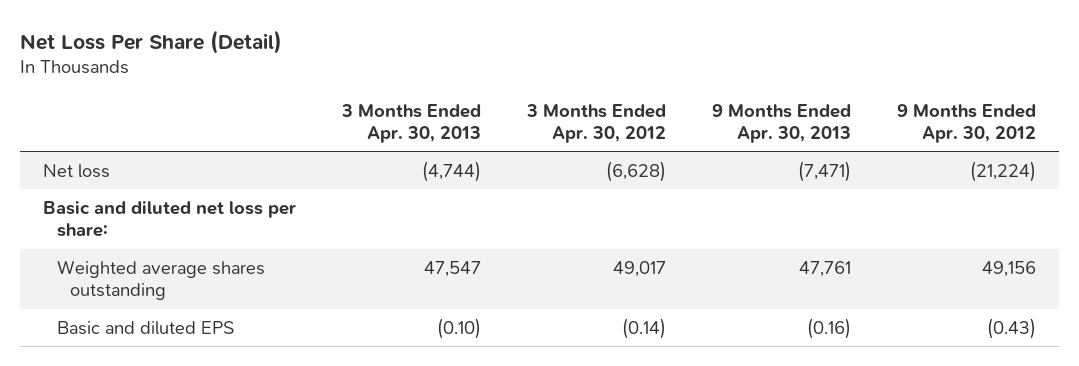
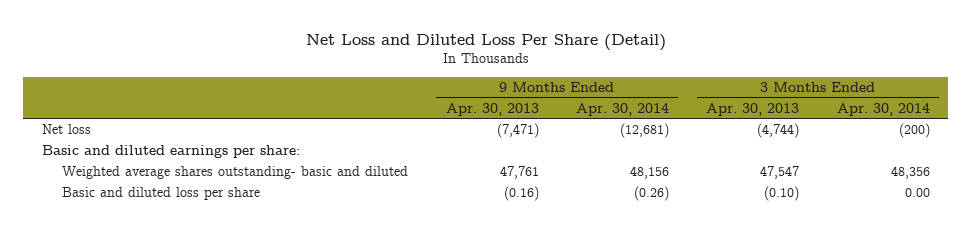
[20,29,283,54] Net Loss Per Share (Detail) -> [305,33,666,51] Net Loss and Diluted Loss Per Share (Detail)
[526,103,667,144] 3 Months Ended Apr. 30, 2012 -> none
[897,103,1037,144] 9 Months Ended Apr. 30, 2012 -> none
none -> [576,102,670,116] Apr. 30, 2014
none -> [836,102,930,116] Apr. 30, 2014
[43,200,297,238] Basic and diluted net loss per share: -> [42,145,301,159] Basic and diluted earnings per share:
[56,259,265,301] Weighted average shares outstanding -> [62,166,409,180] Weighted average shares outstanding- basic and diluted
[56,320,234,335] Basic and diluted EPS -> [62,187,261,201] Basic and diluted loss per share

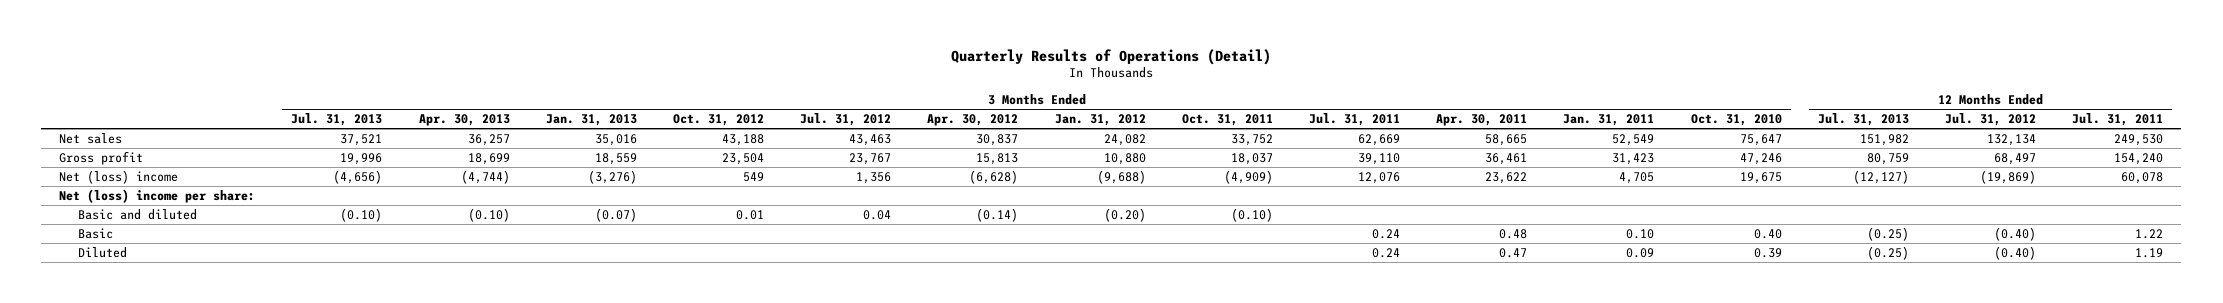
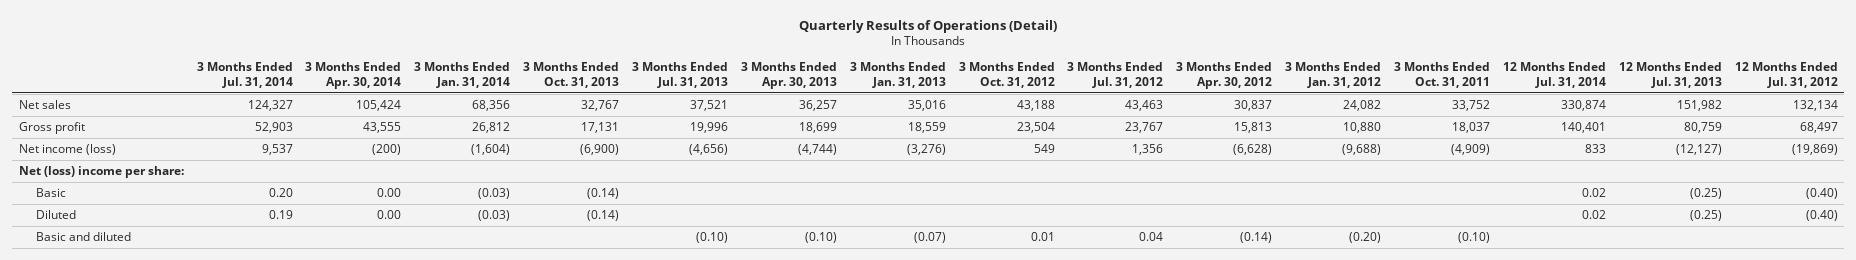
[1309,113,1401,127] Jul. 31, 2011 -> none
[1436,114,1528,127] Apr. 30, 2011 -> none
[1563,114,1655,127] Jan. 31, 2011 -> none
[1690,114,1782,127] Oct. 31, 2010 -> none
[2072,113,2164,127] Jul. 31, 2011 -> none
none -> [196,62,293,88] 3 Months Ended Jul. 31, 2014
none -> [305,62,402,89] 3 Months Ended Apr. 30, 2014
none -> [414,62,511,88] 3 Months Ended Jan. 31, 2014
none -> [523,62,620,88] 3 Months Ended Oct. 31, 2013
none -> [1502,62,1606,88] 12 Months Ended Jul. 31, 2014
[59,170,179,185] Net (loss) income -> [18,143,116,155] Net income (loss)
[78,209,198,221] Basic and diluted -> [35,231,131,241] Basic and diluted

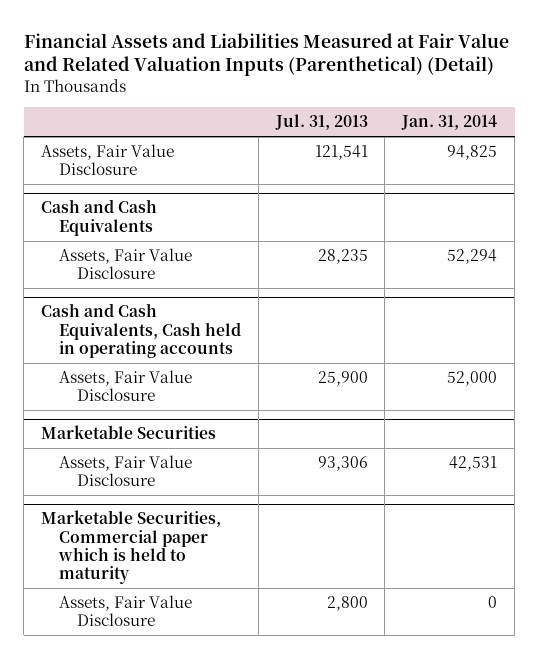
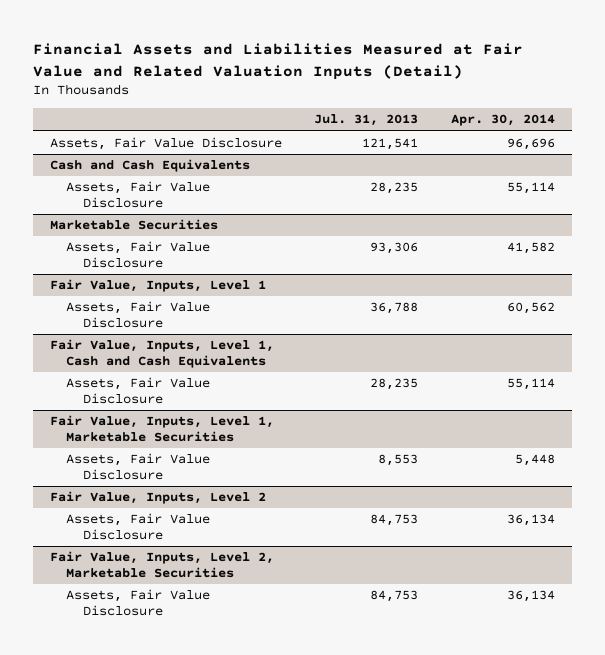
[23,32,509,77] Financial Assets and Liabilities Measured at Fair Value and Related Valuation Inputs (Parenthetical) (Detail) -> [33,43,524,80] Financial Assets and Liabilities Measured at Fair Value and Related Valuation Inputs (Detail)
[401,115,498,131] Jan. 31, 2014 -> none
none -> [451,114,556,127] Apr. 30, 2014
[41,303,241,358] Cash and Cash Equivalents, Cash held in operating accounts -> none
[58,370,192,402] Assets, Fair Value Disclosure -> none
[41,510,222,585] Marketable Securities, Commercial paper which is held to maturity -> none
none -> [49,279,266,293] Fair Value, Inputs, Level 1
[326,596,368,612] 2,800 -> [370,302,419,315] 36,788
none -> [49,339,274,369] Fair Value, Inputs, Level 1, Cash and Cash Equivalents
none -> [66,377,211,405] Assets, Fair Value Disclosure
none -> [49,415,274,443] Fair Value, Inputs, Level 1, Marketable Securities
none -> [66,453,211,481] Assets, Fair Value Disclosure
none -> [49,491,266,505] Fair Value, Inputs, Level 2
none -> [66,513,211,541] Assets, Fair Value Disclosure
none -> [49,551,274,579] Fair Value, Inputs, Level 2, Marketable Securities
none -> [66,589,211,617] Assets, Fair Value Disclosure

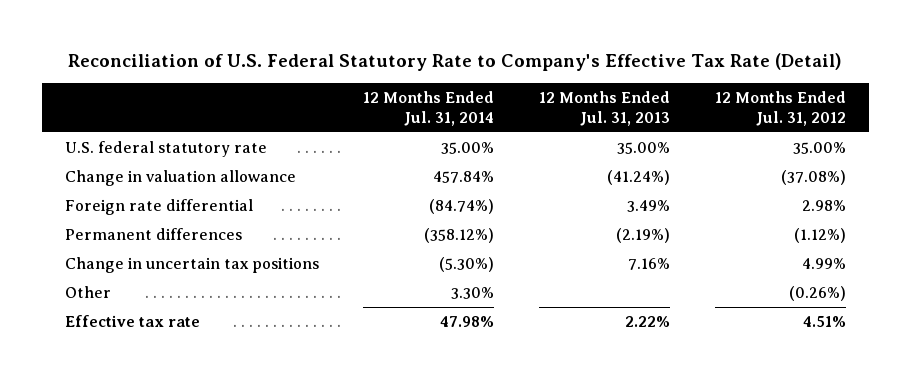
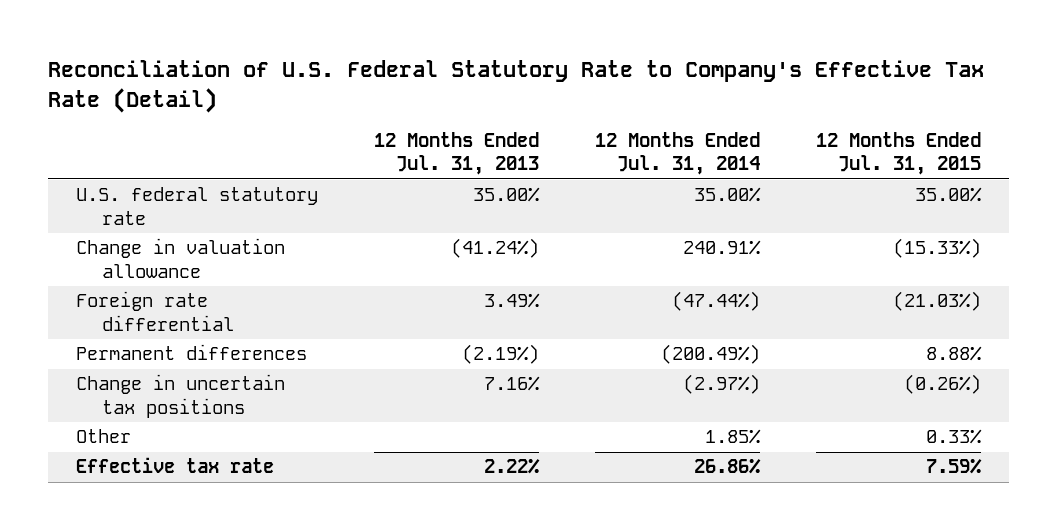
[715,90,847,126] 12 Months Ended Jul. 31, 2012 -> none
none -> [815,131,981,176] 12 Months Ended Jul. 31, 2015
[433,170,495,183] 457.84% -> [682,240,761,256] 240.91%
[429,198,495,214] (84.74%) -> [671,291,760,312] (47.44%)
[424,227,495,243] (358.12%) -> [660,344,760,365] (200.49%)
[439,256,495,272] (5.30%) -> [682,374,760,395] (2.97%)
[451,286,495,299] 3.30% -> [704,429,761,445] 1.85%
[440,315,495,327] 47.98% -> [693,459,761,475] 26.86%

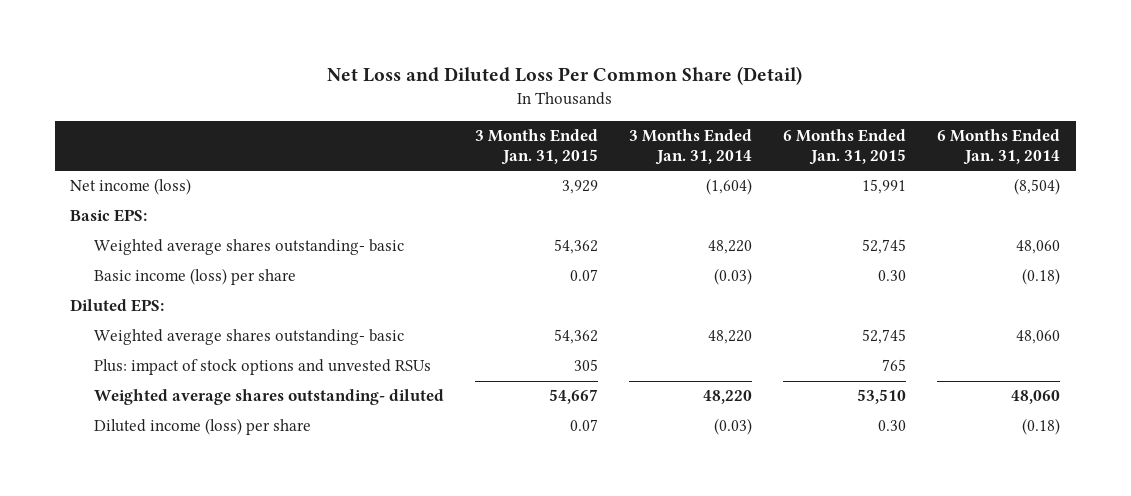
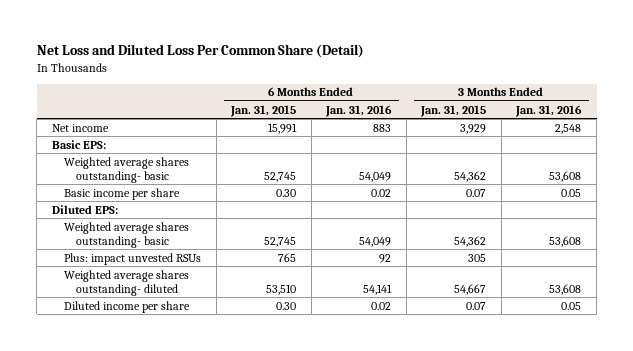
[629,128,753,165] 3 Months Ended Jan. 31, 2014 -> none
[937,128,1061,165] 6 Months Ended Jan. 31, 2014 -> none
none -> [325,104,393,117] Jan. 31, 2016
none -> [515,104,583,117] Jan. 31, 2016
[70,178,192,196] Net income (loss) -> [51,123,109,132] Net income
[93,268,296,286] Basic income (loss) per share -> [63,187,180,200] Basic income per share
[93,359,431,376] Plus: impact of stock options and unvested RSUs -> [63,252,201,265] Plus: impact unvested RSUs
[93,418,311,436] Diluted income (loss) per share -> [63,300,190,313] Diluted income per share

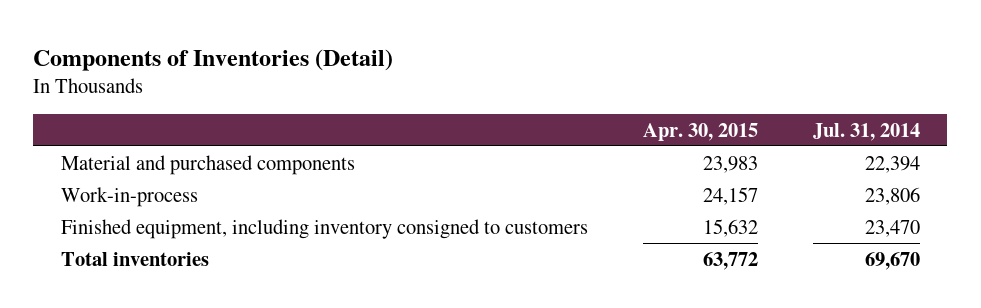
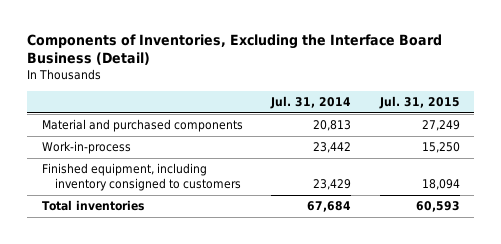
[33,48,394,71] Components of Inventories (Detail) -> [27,34,443,66] Components of Inventories, Excluding the Interface Board Business (Detail)
[642,122,758,141] Apr. 30, 2015 -> none
none -> [378,96,460,110] Jul. 31, 2015
[864,155,920,173] 22,394 -> [313,120,352,132] 20,813
[864,186,920,205] 23,806 -> [313,142,352,154] 23,442
[864,219,920,237] 23,470 -> [313,178,352,190] 23,429
[864,251,920,270] 69,670 -> [307,201,352,213] 67,684

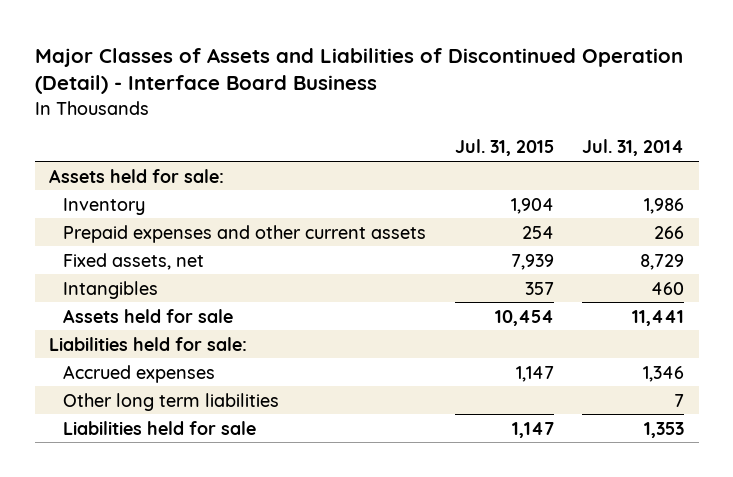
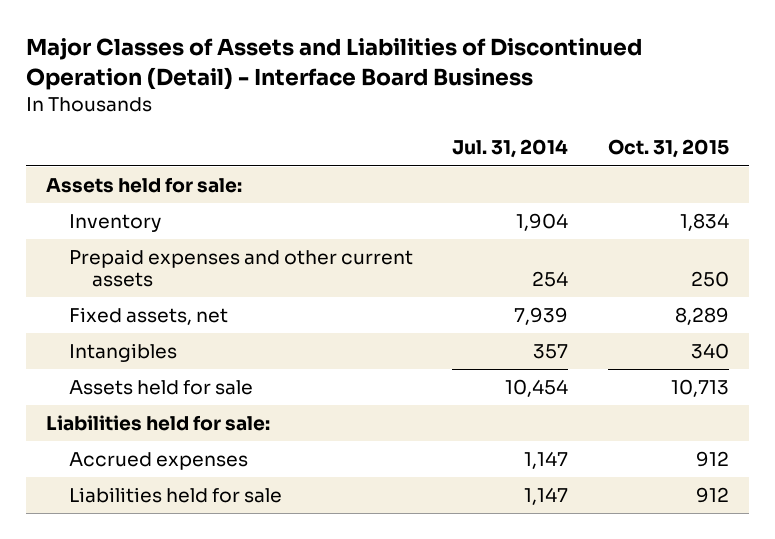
[454,139,554,157] Jul. 31, 2015 -> none
none -> [607,139,729,159] Oct. 31, 2015
[644,197,685,214] 1,986 -> [516,212,569,231] 1,904
[654,225,685,239] 266 -> [532,271,569,288] 254
[640,253,685,270] 8,729 -> [514,306,569,325] 7,939
[651,281,685,295] 460 -> [533,343,569,359] 357
[632,309,685,326] 11,441 -> [505,378,569,397] 10,454
[63,392,280,411] Other long term liabilities -> none
[643,365,685,382] 1,346 -> [524,450,569,469] 1,147
[644,421,685,438] 1,353 -> [524,486,569,505] 1,147

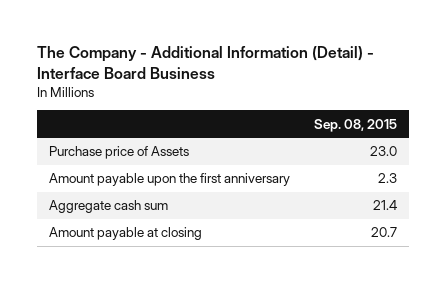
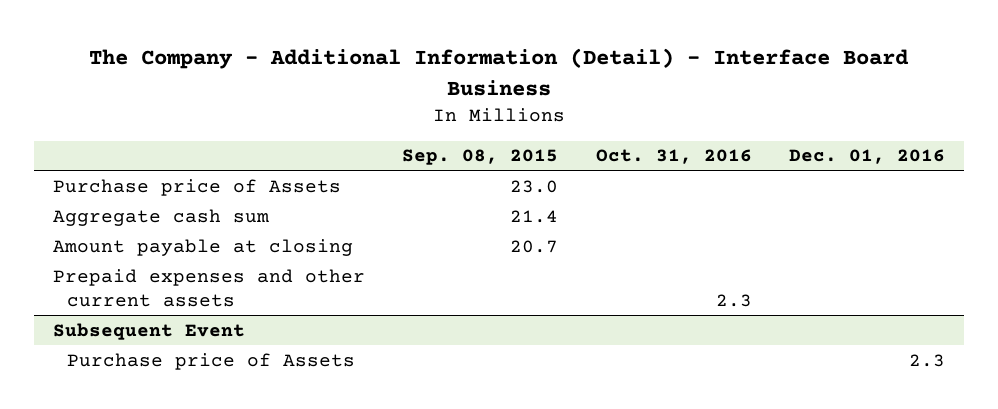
none -> [595,149,752,165] Oct. 31, 2016
none -> [789,149,946,165] Dec. 01, 2016
[48,173,290,187] Amount payable upon the first anniversary -> none
none -> [52,268,365,307] Prepaid expenses and other current assets
none -> [52,322,245,340] Subsequent Event
none -> [67,352,356,370] Purchase price of Assets

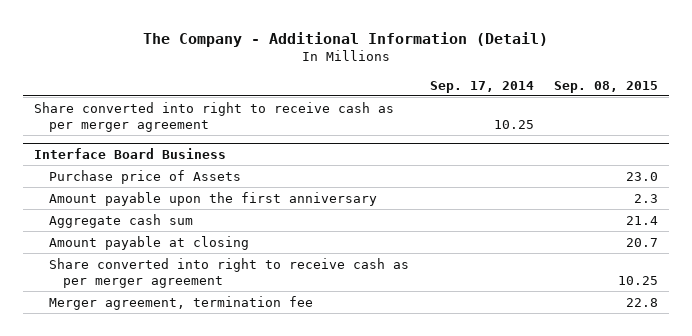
[88,48,909,96] The Company - Additional Information (Detail) - Interface Board Business -> [143,31,549,47] The Company - Additional Information (Detail)
[595,149,752,165] Oct. 31, 2016 -> none
[789,149,946,165] Dec. 01, 2016 -> none
none -> [429,80,534,93] Sep. 17, 2014
none -> [33,101,394,132] Share converted into right to receive cash as per merger agreement
none -> [33,147,226,159] Interface Board Business
none -> [48,191,377,206] Amount payable upon the first anniversary
[52,268,365,307] Prepaid expenses and other current assets -> none
[52,322,245,340] Subsequent Event -> none
[67,352,356,370] Purchase price of Assets -> none
none -> [48,257,409,288] Share converted into right to receive cash as per merger agreement
none -> [48,295,313,310] Merger agreement, termination fee

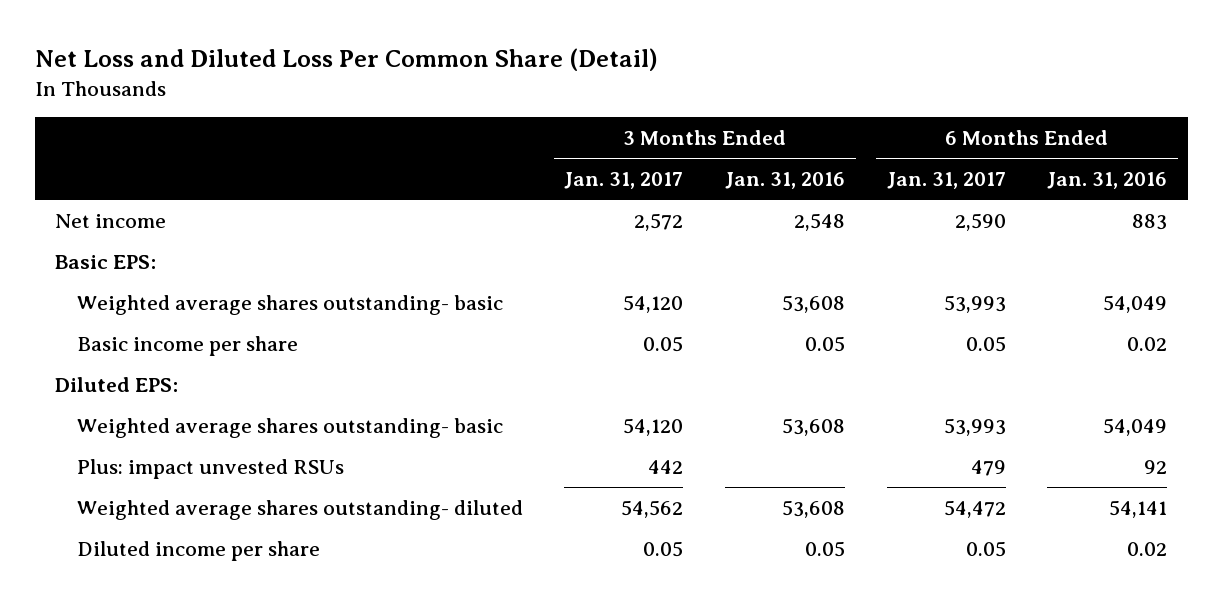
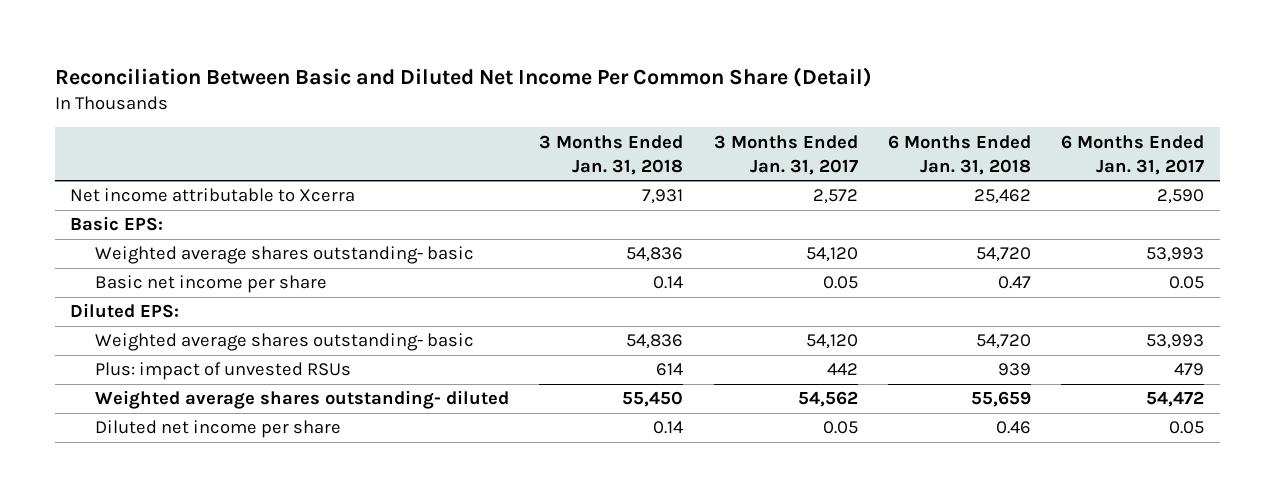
[34,48,658,72] Net Loss and Diluted Loss Per Common Share (Detail) -> [54,66,872,87] Reconciliation Between Basic and Diluted Net Income Per Common Share (Detail)
[725,171,846,189] Jan. 31, 2016 -> none
[1047,171,1168,189] Jan. 31, 2016 -> none
none -> [539,134,684,175] 3 Months Ended Jan. 31, 2018
none -> [888,134,1032,175] 6 Months Ended Jan. 31, 2018
[55,213,167,228] Net income -> [69,188,355,203] Net income attributable to Xcerra
[76,335,298,356] Basic income per share -> [94,275,327,294] Basic net income per share
[76,458,344,479] Plus: impact unvested RSUs -> [94,362,351,381] Plus: impact of unvested RSUs
[76,540,320,561] Diluted income per share -> [94,420,341,439] Diluted net income per share

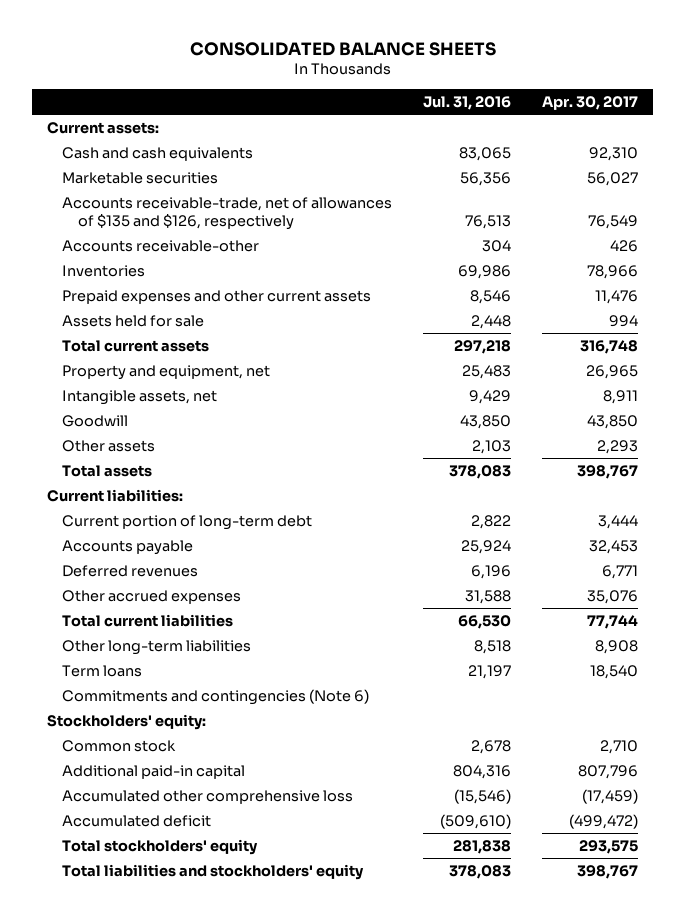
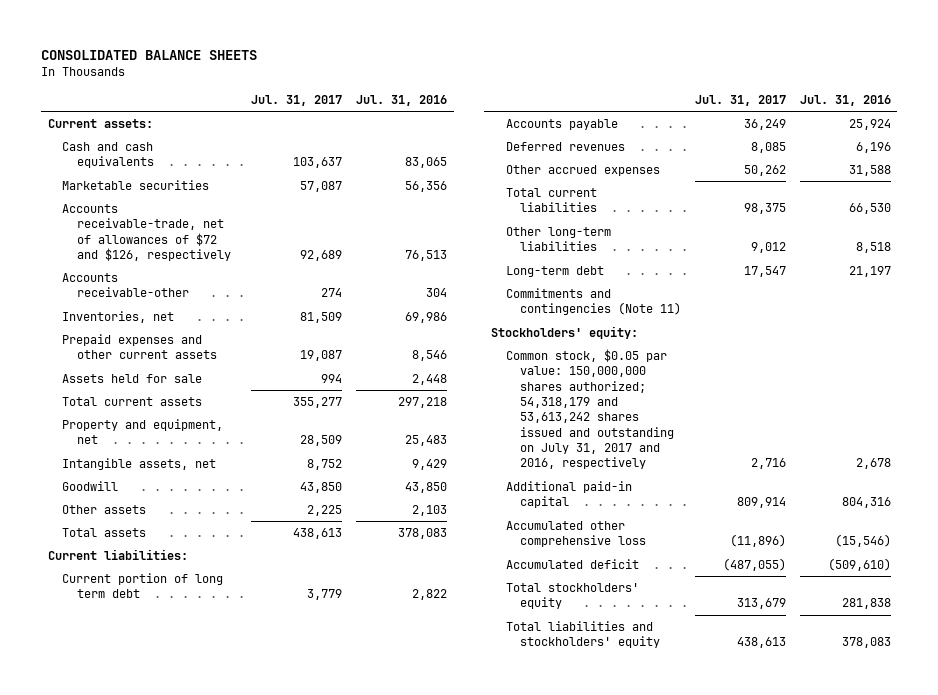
[541,96,638,111] Apr. 30, 2017 -> none
none -> [251,95,343,107] Jul. 31, 2017
[62,196,393,230] Accounts receivable-trade, net of allowances of $135 and $126, respectively -> [62,204,231,262] Accounts receivable-trade, net of allowances of $72 and $126, respectively
[62,264,146,277] Inventories -> [62,311,175,324] Inventories, net
[62,514,313,530] Current portion of long-term debt -> [62,573,224,599] Current portion of long term debt
[62,664,143,677] Term loans -> [505,266,604,278] Long-term debt
[62,688,370,705] Commitments and contingencies (Note 6) -> [505,288,681,316] Commitments and contingencies (Note 11)
[62,739,177,752] Common stock -> [505,349,674,470] Common stock, $0.05 par value: 150,000,000 shares authorized; 54,318,179 and 53,613,242 shares issued and outstanding on July 31, 2017 and 2016, respectively

